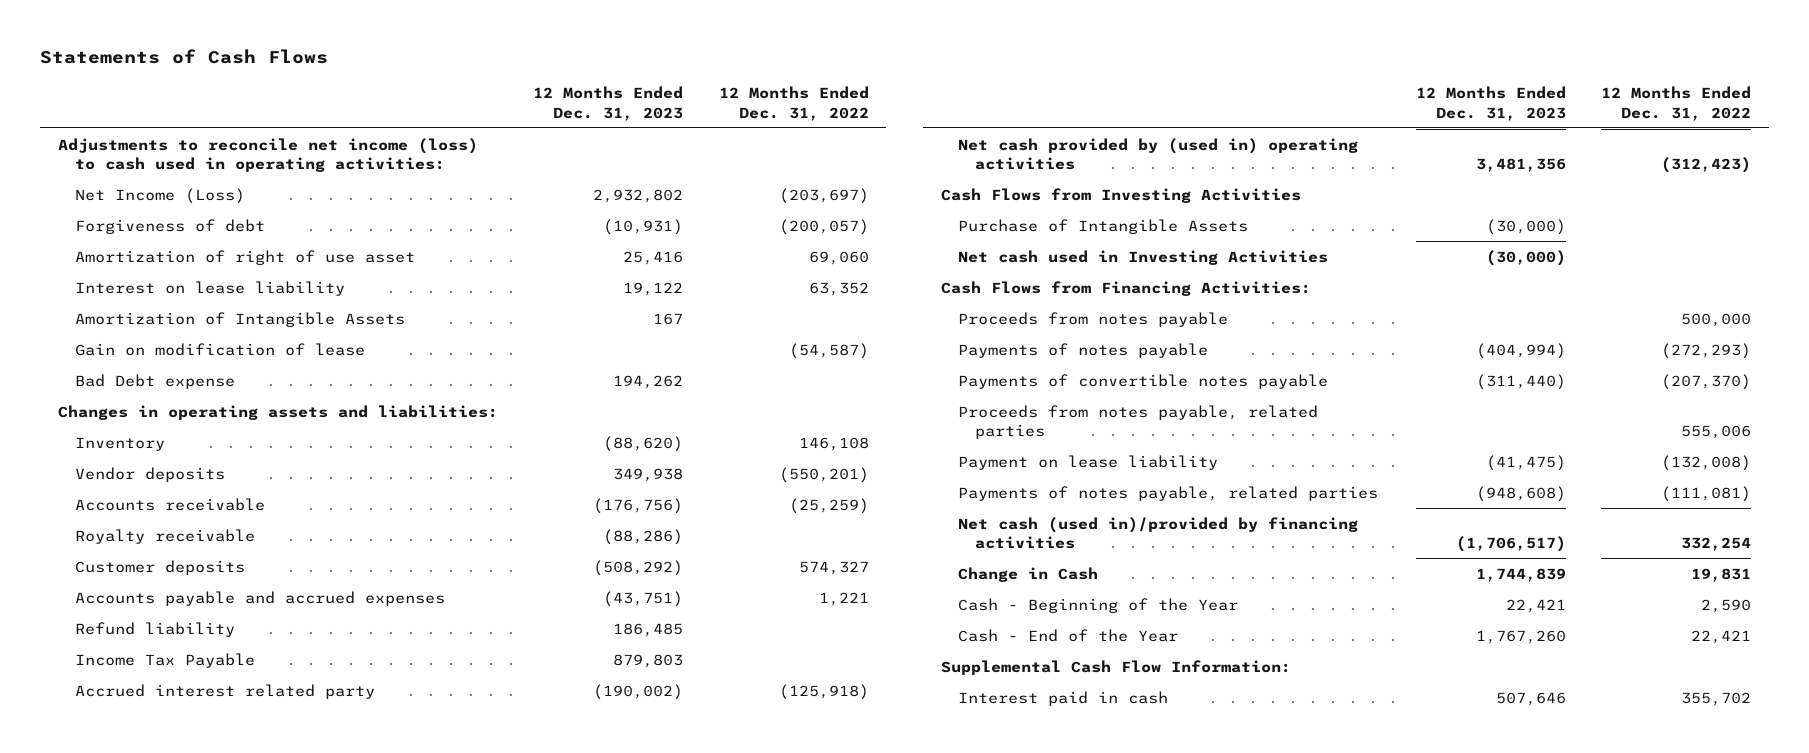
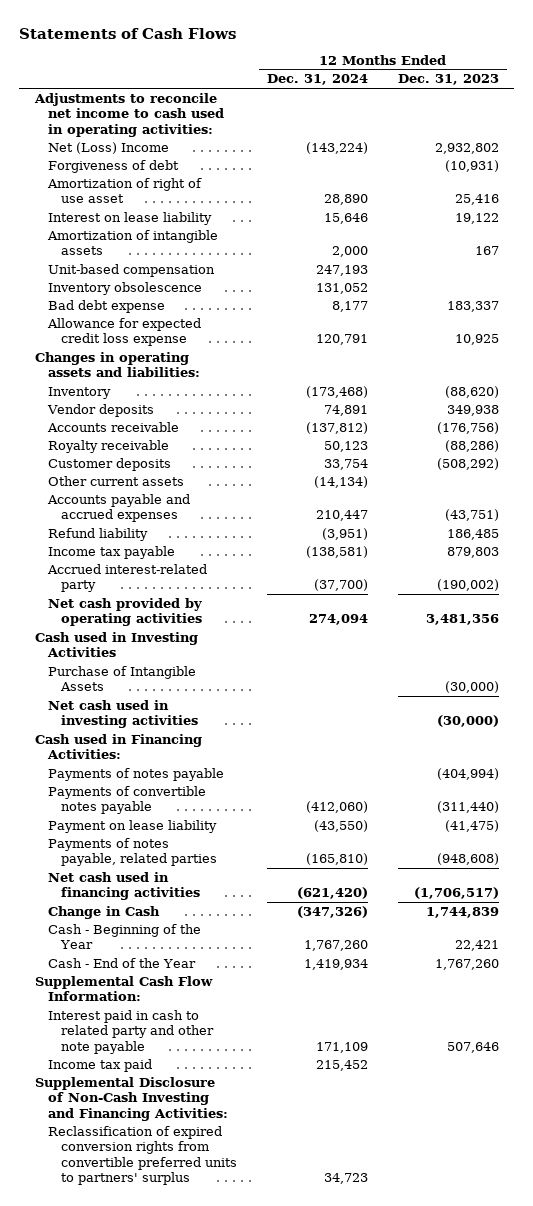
[718,86,869,121] 12 Months Ended Dec. 31, 2022 -> none
none -> [266,74,368,86] Dec. 31, 2024
[58,137,479,172] Adjustments to reconcile net income (loss) to cash used in operating activities: -> [33,92,224,137] Adjustments to reconcile net income to cash used in operating activities:
[75,187,246,204] Net Income (Loss) -> [47,141,169,154] Net (Loss) Income
[75,342,366,356] Gain on modification of lease -> none
[75,311,406,327] Amortization of Intangible Assets -> [46,229,218,256] Amortization of intangible assets
none -> [47,263,215,277] Unit-based compensation
none -> [47,281,202,295] Inventory obsolescence
[75,373,236,389] Bad Debt expense -> [47,299,165,313] Bad debt expense
[613,374,684,389] 194,262 -> [446,300,499,312] 183,337
none -> [46,317,201,347] Allowance for expected credit loss expense
none -> [47,475,184,486] Other current assets
[75,652,256,668] Income Tax Payable -> [47,545,175,559] Income tax payable
[75,683,376,699] Accrued interest related party -> [46,563,207,593] Accrued interest-related party
[957,137,1358,170] Net cash provided by (used in) operating activities -> [47,597,202,627] Net cash provided by operating activities
[940,187,1301,203] Cash Flows from Investing Activities -> [34,631,198,658] Cash used in Investing Activities
[957,311,1228,327] Proceeds from notes payable -> none
[957,249,1328,265] Net cash used in Investing Activities -> [47,699,198,729] Net cash used in investing activities
[940,280,1311,296] Cash Flows from Financing Activities: -> [34,733,202,760] Cash used in Financing Activities:
[957,404,1318,439] Proceeds from notes payable, related parties -> none
[957,516,1358,549] Net cash (used in)/provided by financing activities -> [47,871,200,901] Net cash used in financing activities
[957,690,1168,706] Interest paid in cash -> [47,1009,214,1054] Interest paid in cash to related party and other note payable
none -> [47,1058,152,1072] Income tax paid
none -> [34,1076,228,1121] Supplemental Disclosure of Non-Cash Investing and Financing Activities:
none -> [47,1125,237,1186] Reclassification of expired conversion rights from convertible preferred units to partners' surplus

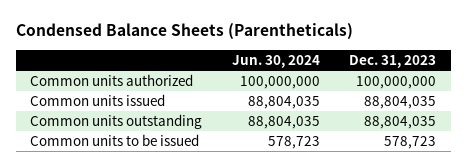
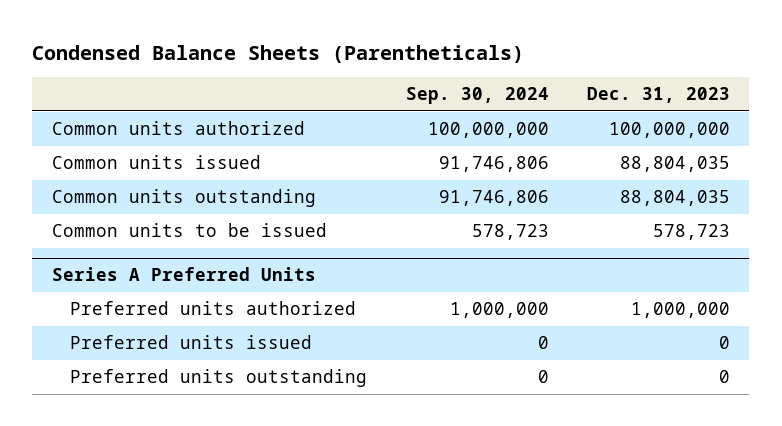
[231,54,320,68] Jun. 30, 2024 -> none
none -> [405,87,549,105] Sep. 30, 2024
none -> [51,267,316,282] Series A Preferred Units
none -> [69,301,356,316] Preferred units authorized
none -> [69,335,312,350] Preferred units issued
none -> [69,369,367,388] Preferred units outstanding

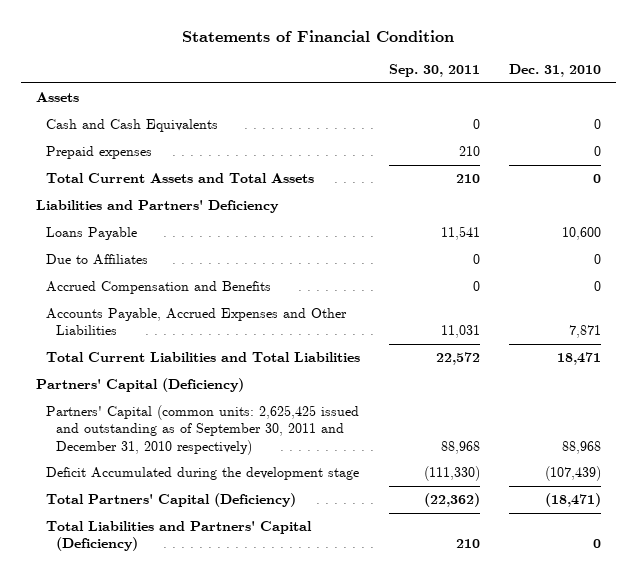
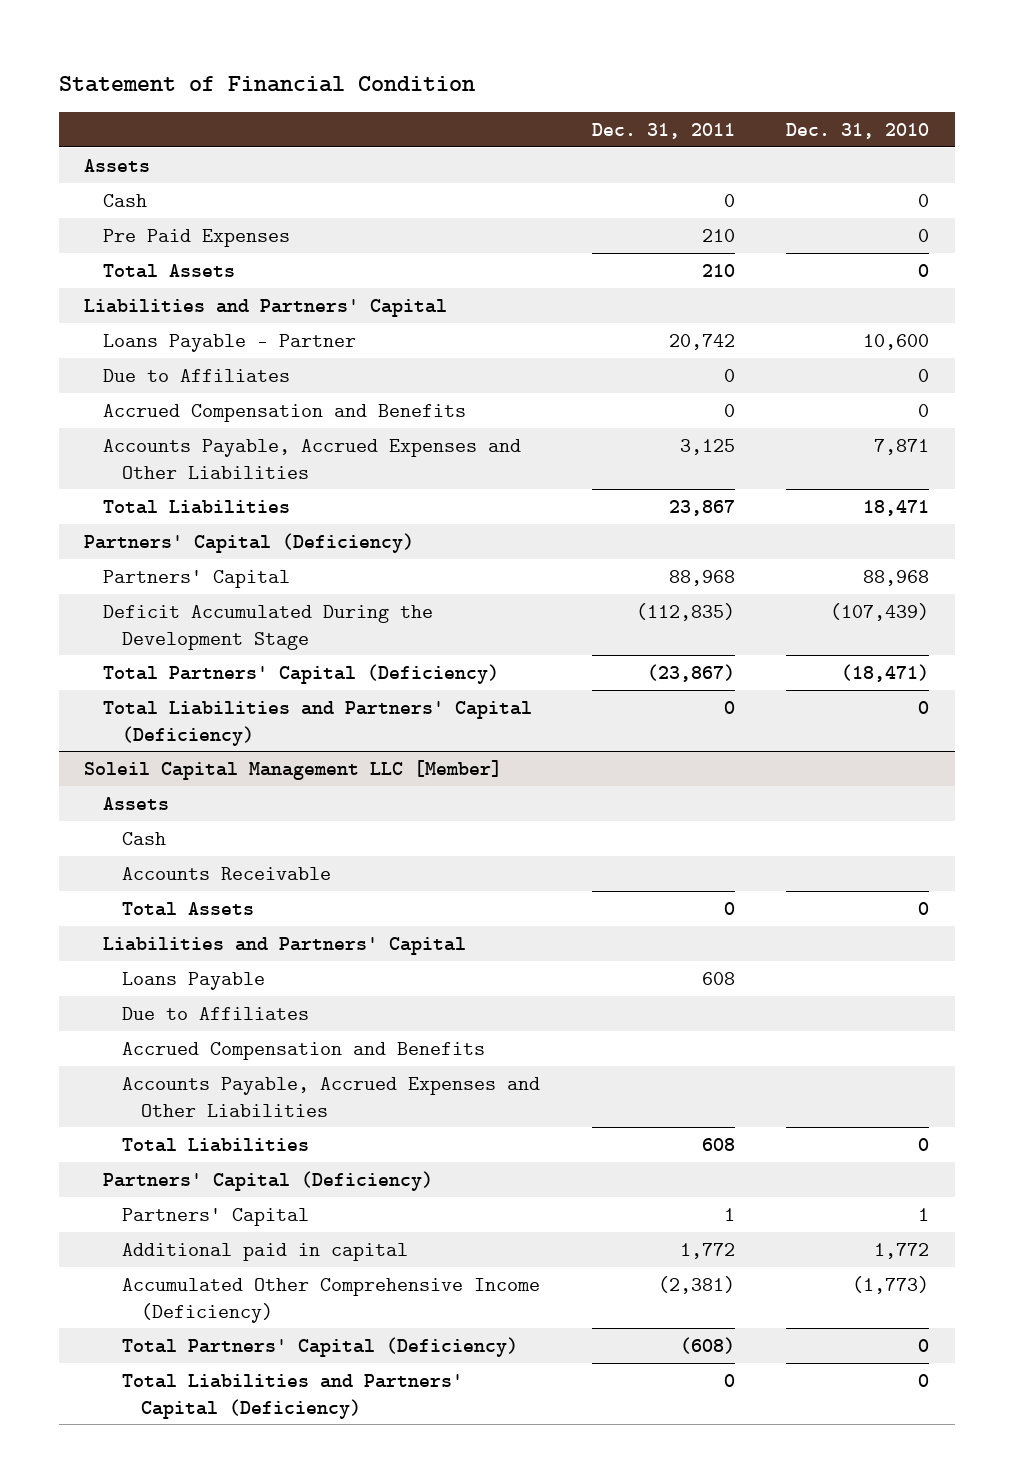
[182,30,455,43] Statements of Financial Condition -> [58,76,475,93] Statement of Financial Condition
[388,63,480,77] Sep. 30, 2011 -> none
none -> [591,123,735,140] Dec. 31, 2011
[45,119,218,133] Cash and Cash Equivalents -> [103,193,148,207] Cash
[45,146,152,160] Prepaid expenses -> [103,228,291,247] Pre Paid Expenses
[45,173,314,184] Total Current Assets and Total Assets -> [103,263,236,278] Total Assets
[35,200,279,214] Liabilities and Partners' Deficiency -> [84,298,448,317] Liabilities and Partners' Capital
[45,227,137,241] Loans Payable -> [103,333,357,352] Loans Payable - Partner
[45,352,360,363] Total Current Liabilities and Total Liabilities -> [103,499,291,514] Total Liabilities
[45,405,359,455] Partners' Capital (common units: 2,625,425 issued and outstanding as of September 30, 2011 and December 31, 2010 respectively) -> [103,569,291,588] Partners' Capital
[45,467,359,481] Deficit Accumulated during the development stage -> [103,604,434,650] Deficit Accumulated During the Development Stage
none -> [84,759,503,780] Soleil Capital Management LLC [Member]
none -> [103,796,170,810] Assets
none -> [121,831,166,845] Cash
none -> [121,866,331,880] Accounts Receivable
none -> [121,901,254,916] Total Assets
none -> [103,936,467,955] Liabilities and Partners' Capital
none -> [121,971,265,990] Loans Payable
none -> [121,1006,309,1020] Due to Affiliates
none -> [121,1041,485,1060] Accrued Compensation and Benefits
none -> [121,1076,540,1117] Accounts Payable, Accrued Expenses and Other Liabilities
none -> [121,1137,309,1152] Total Liabilities
none -> [103,1170,434,1191] Partners' Capital (Deficiency)
none -> [121,1207,309,1226] Partners' Capital
none -> [121,1242,408,1261] Additional paid in capital
none -> [121,1277,540,1323] Accumulated Other Comprehensive Income (Deficiency)
none -> [121,1336,518,1357] Total Partners' Capital (Deficiency)
none -> [121,1373,463,1419] Total Liabilities and Partners' Capital (Deficiency)

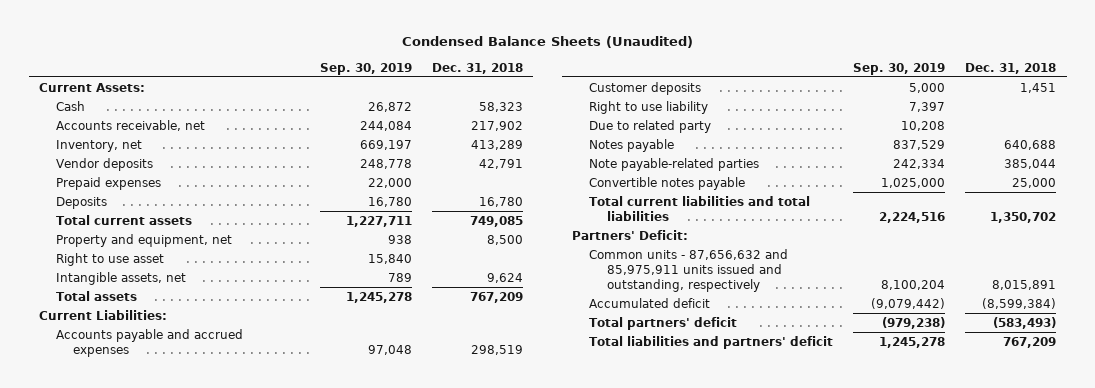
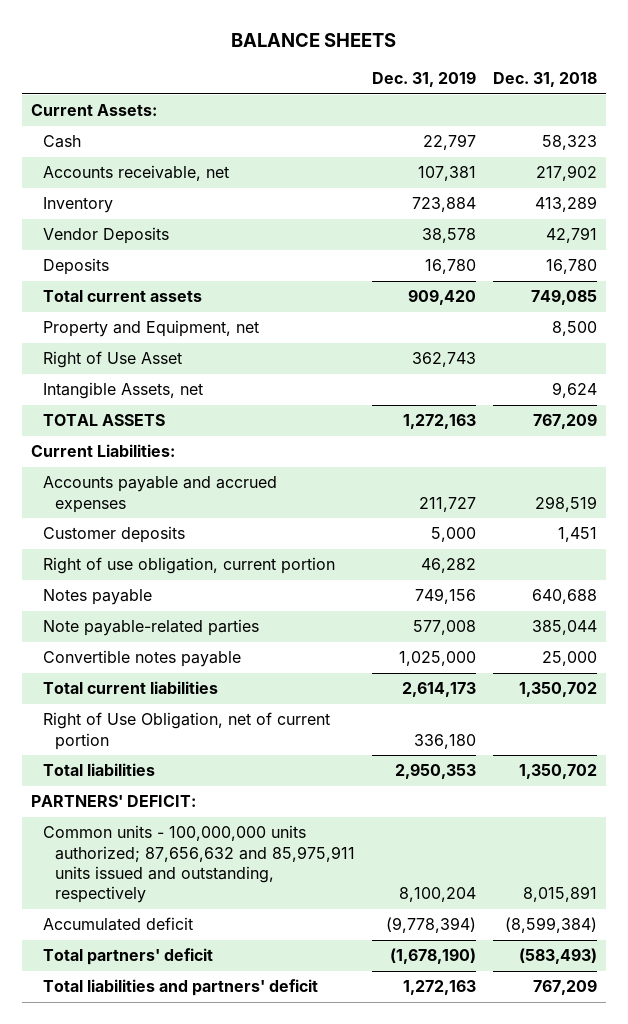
[401,36,693,49] Condensed Balance Sheets (Unaudited) -> [231,32,397,47] BALANCE SHEETS
[320,62,413,75] Sep. 30, 2019 -> none
none -> [372,71,477,88] Dec. 31, 2019
[55,176,161,190] Prepaid expenses -> none
[55,139,142,152] Inventory, net -> [43,197,114,214] Inventory
[55,157,153,171] Vendor deposits -> [43,227,170,245] Vendor Deposits
[55,233,232,247] Property and equipment, net -> [43,320,260,338] Property and Equipment, net
[55,252,164,266] Right to use asset -> [43,351,183,369] Right of Use Asset
[55,271,186,285] Intangible assets, net -> [43,382,204,400] Intangible Assets, net
[55,290,137,301] Total assets -> [43,414,166,427] TOTAL ASSETS
[589,100,709,114] Right to use liability -> none
[589,119,712,133] Due to related party -> none
none -> [43,557,336,575] Right of use obligation, current portion
[589,195,811,221] Total current liabilities and total liabilities -> [43,681,219,695] Total current liabilities
none -> [43,712,331,750] Right of Use Obligation, net of current portion
none -> [43,763,156,777] Total liabilities
[571,229,688,240] Partners' Deficit: -> [30,795,196,808] PARTNERS' DEFICIT:
[589,248,789,292] Common units - 87,656,632 and 85,975,911 units issued and outstanding, respectively -> [43,825,356,904] Common units - 100,000,000 units authorized; 87,656,632 and 85,975,911 units issued and outstanding, respectively

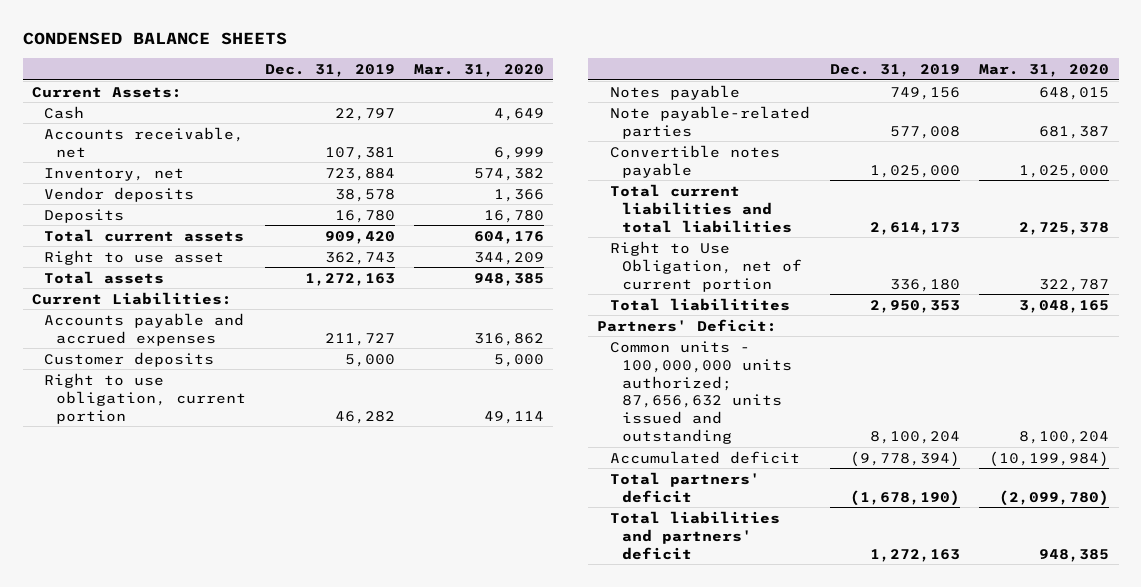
[231,32,397,47] BALANCE SHEETS -> [22,32,287,46] CONDENSED BALANCE SHEETS
[493,72,598,88] Dec. 31, 2018 -> none
none -> [413,63,544,77] Mar. 31, 2020
[43,197,114,214] Inventory -> [44,167,185,181] Inventory, net
[43,227,170,245] Vendor Deposits -> [44,186,195,202] Vendor deposits
[43,320,260,338] Property and Equipment, net -> none
[43,382,204,400] Intangible Assets, net -> none
[43,351,183,369] Right of Use Asset -> [44,249,225,265] Right to use asset
[43,414,166,427] TOTAL ASSETS -> [44,270,165,284] Total assets
[43,557,336,575] Right of use obligation, current portion -> [44,372,247,424] Right to use obligation, current portion
[43,681,219,695] Total current liabilities -> [609,183,792,233] Total current liabilities and total liabilities
[43,712,331,750] Right of Use Obligation, net of current portion -> [609,240,802,292] Right to Use Obligation, net of current portion
[43,763,156,777] Total liabilities -> [609,297,790,311] Total liabilitites
[30,795,196,808] PARTNERS' DEFICIT: -> [597,318,778,332] Partners' Deficit:
[43,825,356,904] Common units - 100,000,000 units authorized; 87,656,632 and 85,975,911 units issued and outstanding, respectively -> [609,340,792,445] Common units - 100,000,000 units authorized; 87,656,632 units issued and outstanding

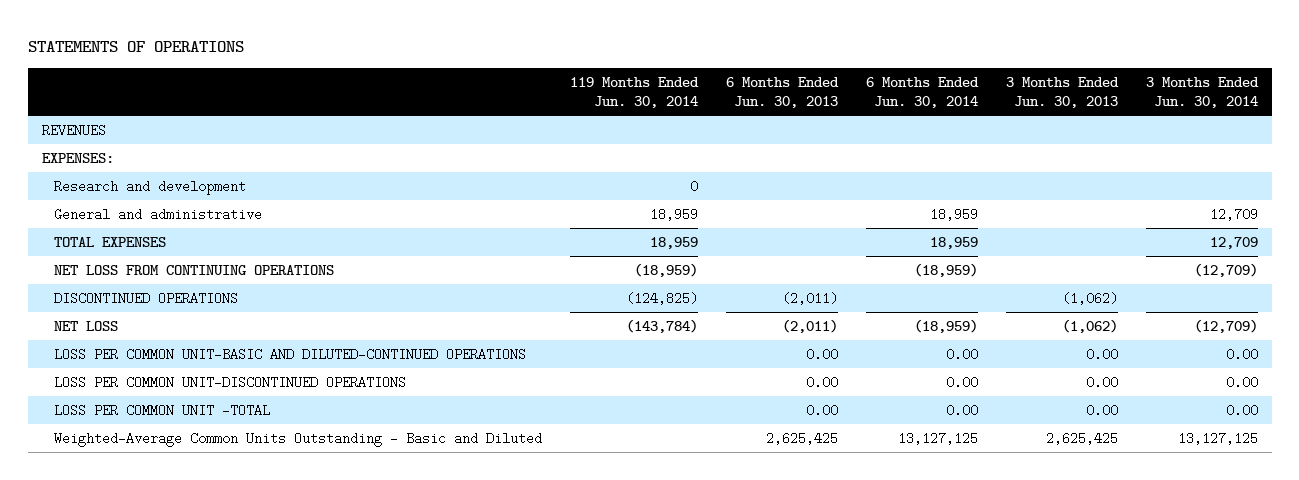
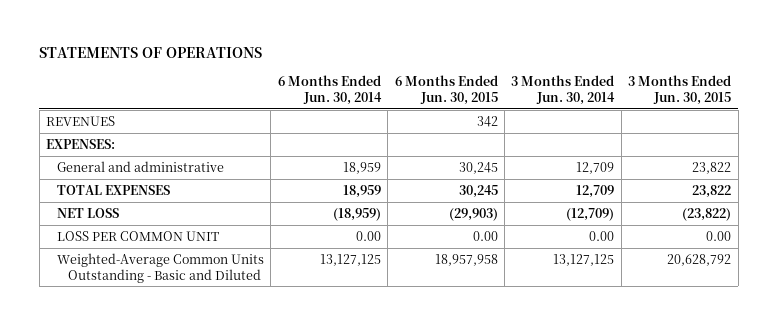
[569,76,699,109] 119 Months Ended Jun. 30, 2014 -> none
[725,76,839,109] 6 Months Ended Jun. 30, 2013 -> none
[1005,76,1119,109] 3 Months Ended Jun. 30, 2013 -> none
none -> [394,75,498,106] 6 Months Ended Jun. 30, 2015
none -> [628,75,732,106] 3 Months Ended Jun. 30, 2015
[53,179,246,195] Research and development -> none
[53,264,334,275] NET LOSS FROM CONTINUING OPERATIONS -> none
[53,291,238,305] DISCONTINUED OPERATIONS -> none
[53,347,526,361] LOSS PER COMMON UNIT-BASIC AND DILUTED-CONTINUED OPERATIONS -> none
[53,375,406,389] LOSS PER COMMON UNIT-DISCONTINUED OPERATIONS -> none
[53,403,270,417] LOSS PER COMMON UNIT -TOTAL -> [56,230,219,241] LOSS PER COMMON UNIT

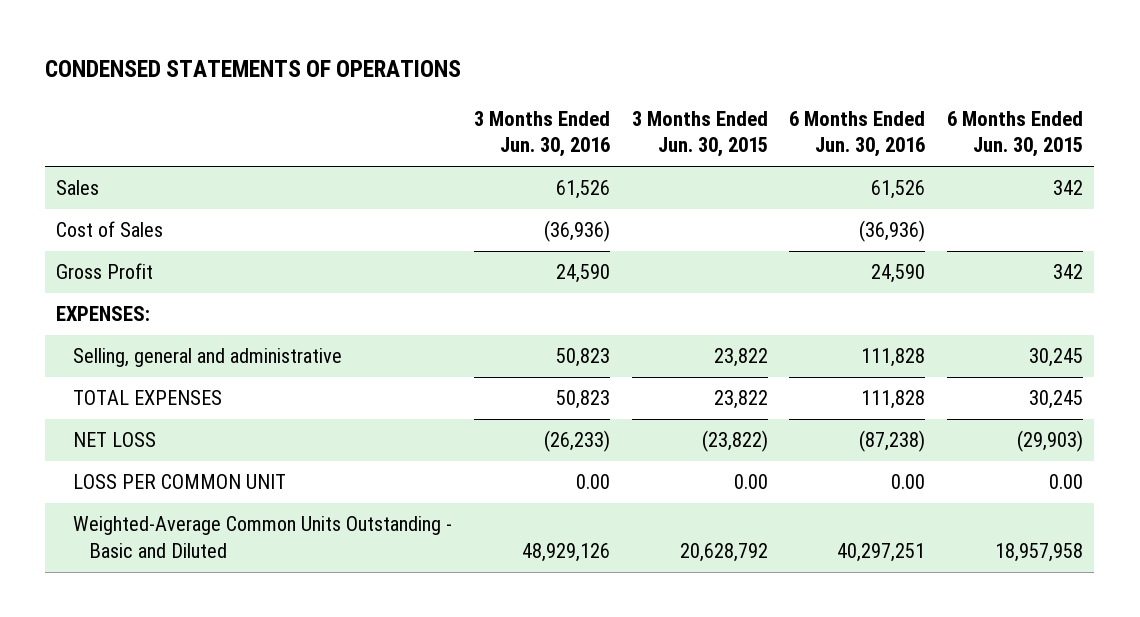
[39,47,263,59] STATEMENTS OF OPERATIONS -> [45,60,462,78] CONDENSED STATEMENTS OF OPERATIONS
[277,75,382,106] 6 Months Ended Jun. 30, 2014 -> none
[511,75,616,106] 3 Months Ended Jun. 30, 2014 -> none
none -> [473,111,610,158] 3 Months Ended Jun. 30, 2016
none -> [789,111,926,158] 6 Months Ended Jun. 30, 2016
[45,115,115,126] REVENUES -> [56,180,100,196] Sales
none -> [56,221,164,238] Cost of Sales
none -> [56,263,154,280] Gross Profit
[56,160,224,172] General and administrative -> [72,348,342,368] Selling, general and administrative

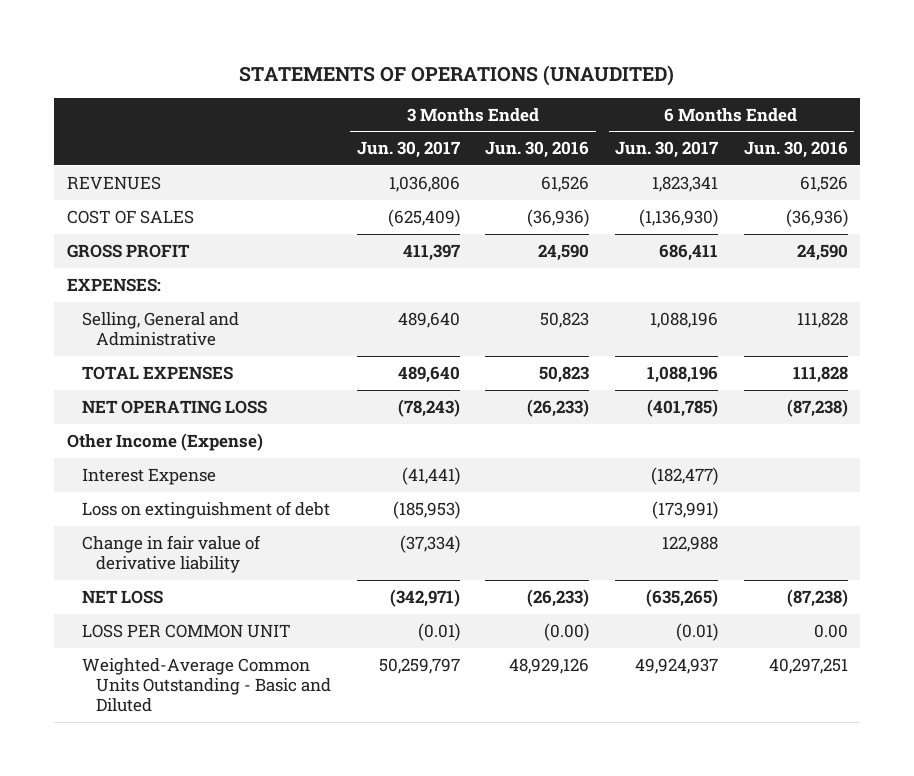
[45,60,462,78] CONDENSED STATEMENTS OF OPERATIONS -> [239,64,675,86] STATEMENTS OF OPERATIONS (UNAUDITED)
[631,111,768,158] 3 Months Ended Jun. 30, 2015 -> none
[947,111,1084,158] 6 Months Ended Jun. 30, 2015 -> none
none -> [356,141,460,159] Jun. 30, 2017
none -> [614,141,718,159] Jun. 30, 2017
[56,180,100,196] Sales -> [66,175,161,190] REVENUES
[56,221,164,238] Cost of Sales -> [66,209,194,224] COST OF SALES
[56,263,154,280] Gross Profit -> [66,243,190,258] GROSS PROFIT
[72,348,342,368] Selling, general and administrative -> [81,311,239,347] Selling, General and Administrative
none -> [81,399,267,414] NET OPERATING LOSS
none -> [66,432,263,451] Other Income (Expense)
none -> [81,467,216,485] Interest Expense
none -> [81,500,330,519] Loss on extinguishment of debt
none -> [81,534,261,574] Change in fair value of derivative liability
[575,474,610,490] 0.00 -> [544,622,590,641] (0.00)

